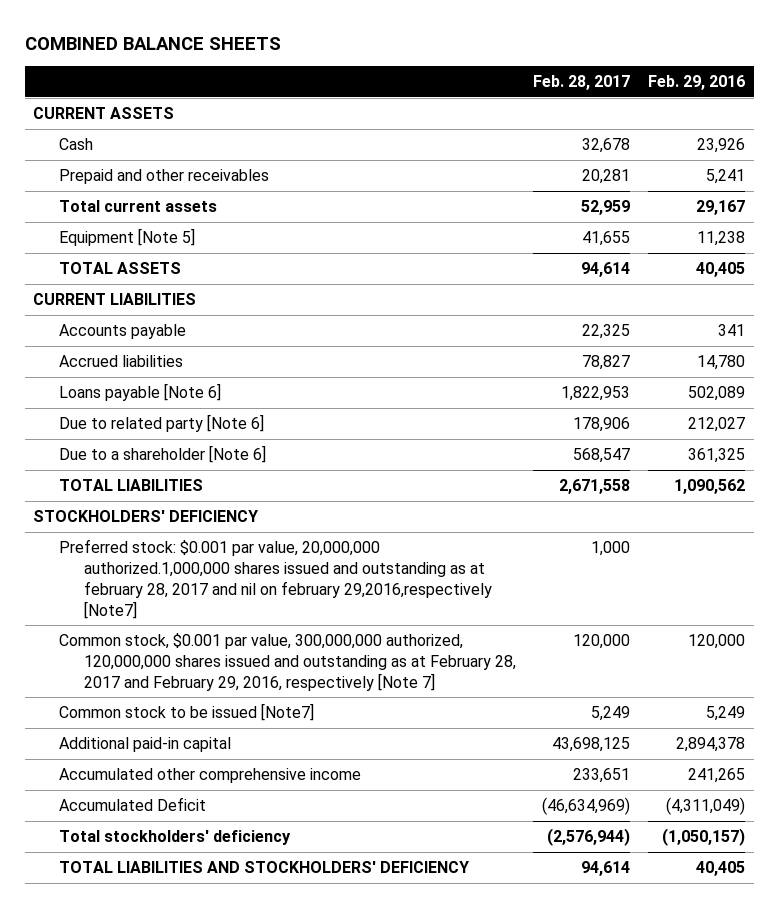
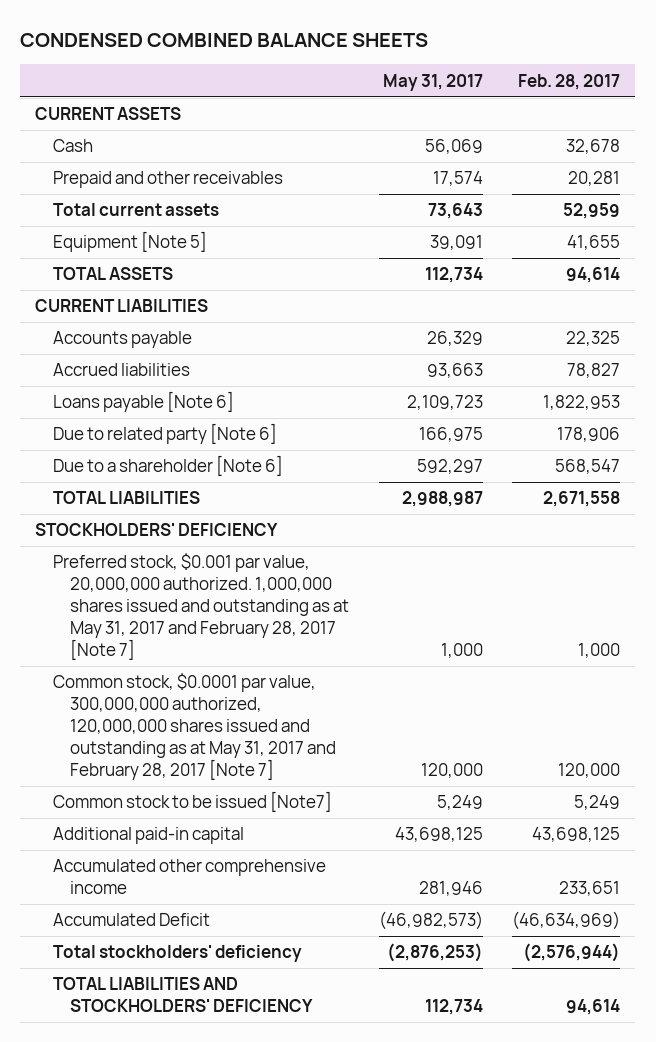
[24,36,281,50] COMBINED BALANCE SHEETS -> [20,33,429,48] CONDENSED COMBINED BALANCE SHEETS
[648,75,746,91] Feb. 29, 2016 -> none
none -> [382,73,483,91] May 31, 2017
[58,539,492,619] Preferred stock: $0.001 par value, 20,000,000 authorized.1,000,000 shares issued and outstanding as at february 28, 2017 and nil on february 29,2016,respectively [Note7] -> [52,553,350,660] Preferred stock, $0.001 par value, 20,000,000 authorized. 1,000,000 shares issued and outstanding as at May 31, 2017 and February 28, 2017 [Note 7]
[58,633,516,691] Common stock, $0.001 par value, 300,000,000 authorized, 120,000,000 shares issued and outstanding as at February 28, 2017 and February 29, 2016, respectively [Note 7] -> [52,673,337,780] Common stock, $0.0001 par value, 300,000,000 authorized, 120,000,000 shares issued and outstanding as at May 31, 2017 and February 28, 2017 [Note 7]

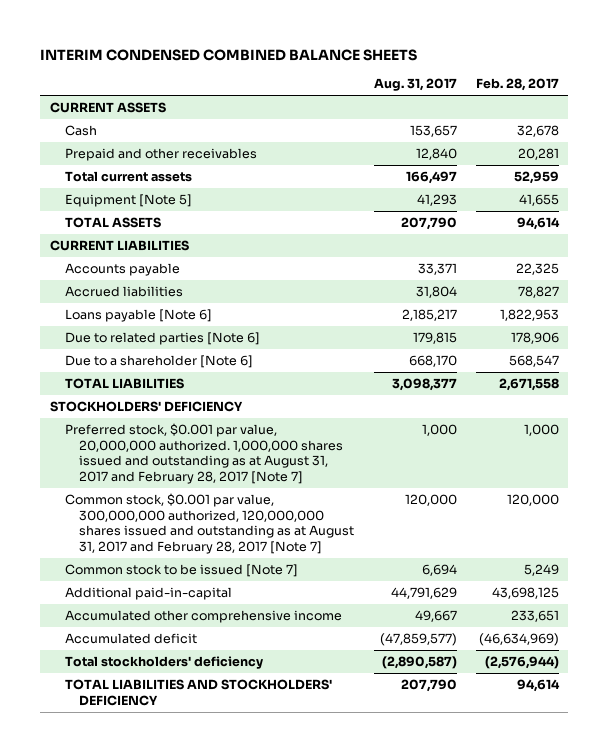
[20,33,429,48] CONDENSED COMBINED BALANCE SHEETS -> [40,48,418,61] INTERIM CONDENSED COMBINED BALANCE SHEETS
[382,73,483,91] May 31, 2017 -> none
none -> [373,78,457,92] Aug. 31, 2017
[52,423,277,445] Due to related party [Note 6] -> [64,332,260,346] Due to related parties [Note 6]
[52,553,350,660] Preferred stock, $0.001 par value, 20,000,000 authorized. 1,000,000 shares issued and outstanding as at May 31, 2017 and February 28, 2017 [Note 7] -> [64,423,344,484] Preferred stock, $0.001 par value, 20,000,000 authorized. 1,000,000 shares issued and outstanding as at August 31, 2017 and February 28, 2017 [Note 7]
[52,673,337,780] Common stock, $0.0001 par value, 300,000,000 authorized, 120,000,000 shares issued and outstanding as at May 31, 2017 and February 28, 2017 [Note 7] -> [64,493,355,554] Common stock, $0.001 par value, 300,000,000 authorized, 120,000,000 shares issued and outstanding as at August 31, 2017 and February 28, 2017 [Note 7]
[52,791,332,813] Common stock to be issued [Note7] -> [64,564,298,578] Common stock to be issued [Note 7]
[52,827,244,845] Additional paid-in capital -> [64,587,232,601] Additional paid-in-capital
[52,913,210,927] Accumulated Deficit -> [64,633,197,645] Accumulated deficit

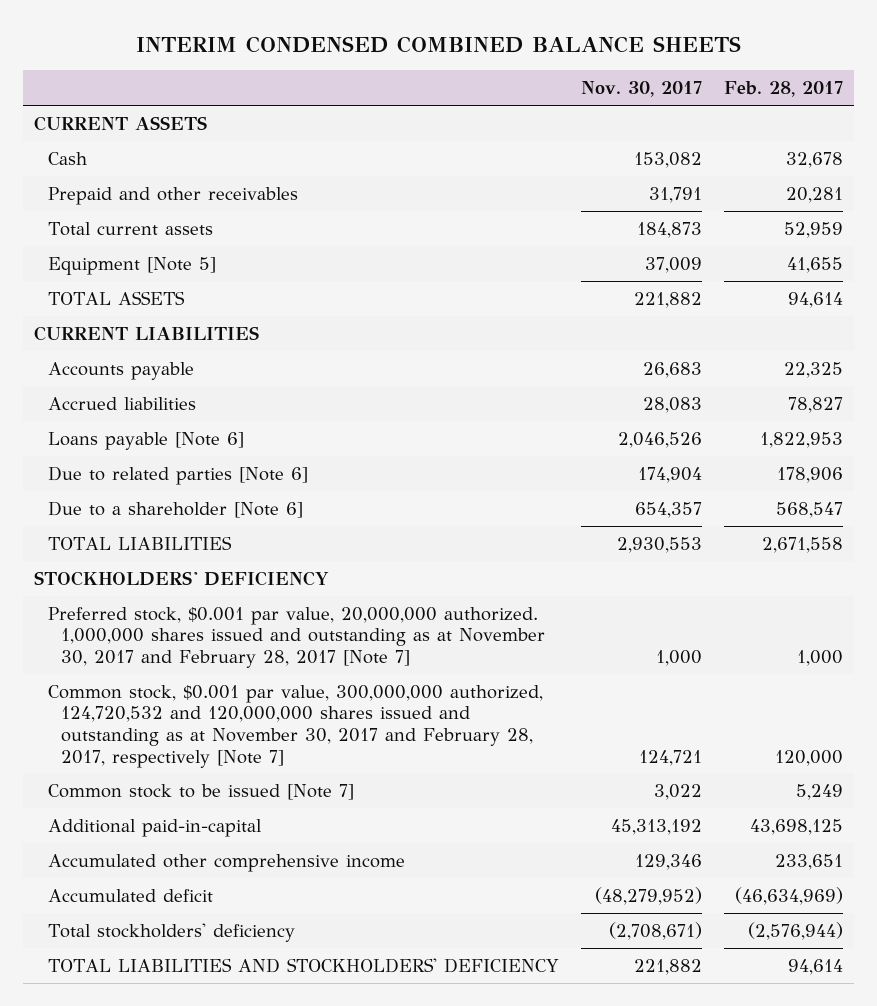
[373,78,457,92] Aug. 31, 2017 -> none
none -> [580,81,702,98] Nov. 30, 2017
[64,423,344,484] Preferred stock, $0.001 par value, 20,000,000 authorized. 1,000,000 shares issued and outstanding as at August 31, 2017 and February 28, 2017 [Note 7] -> [47,606,546,668] Preferred stock, $0.001 par value, 20,000,000 authorized. 1,000,000 shares issued and outstanding as at November 30, 2017 and February 28, 2017 [Note 7]
[64,493,355,554] Common stock, $0.001 par value, 300,000,000 authorized, 120,000,000 shares issued and outstanding as at August 31, 2017 and February 28, 2017 [Note 7] -> [47,684,543,768] Common stock, $0.001 par value, 300,000,000 authorized, 124,720,532 and 120,000,000 shares issued and outstanding as at November 30, 2017 and February 28, 2017, respectively [Note 7]

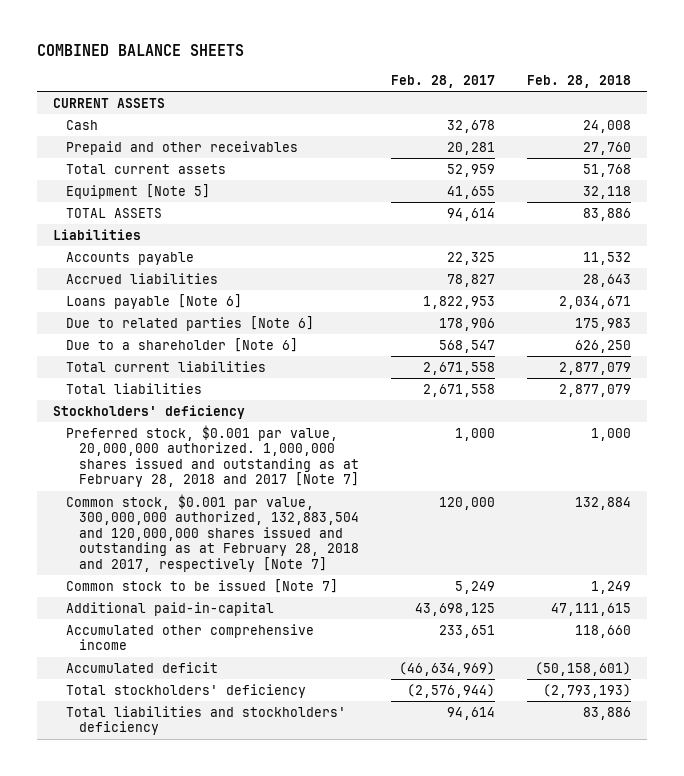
[135,35,741,53] INTERIM CONDENSED COMBINED BALANCE SHEETS -> [37,44,245,57] COMBINED BALANCE SHEETS
[580,81,702,98] Nov. 30, 2017 -> none
none -> [526,74,631,88] Feb. 28, 2018
[34,325,260,341] CURRENT LIABILITIES -> [53,228,142,240] Liabilities
none -> [66,360,267,372] Total current liabilities
[47,535,232,550] TOTAL LIABILITIES -> [66,382,203,394] Total liabilities
[34,570,330,586] STOCKHOLDERS' DEFICIENCY -> [53,404,246,419] Stockholders' deficiency
[47,606,546,668] Preferred stock, $0.001 par value, 20,000,000 authorized. 1,000,000 shares issued and outstanding as at November 30, 2017 and February 28, 2017 [Note 7] -> [66,424,360,488] Preferred stock, $0.001 par value, 20,000,000 authorized. 1,000,000 shares issued and outstanding as at February 28, 2018 and 2017 [Note 7]
[47,684,543,768] Common stock, $0.001 par value, 300,000,000 authorized, 124,720,532 and 120,000,000 shares issued and outstanding as at November 30, 2017 and February 28, 2017, respectively [Note 7] -> [66,493,360,572] Common stock, $0.001 par value, 300,000,000 authorized, 132,883,504 and 120,000,000 shares issued and outstanding as at February 28, 2018 and 2017, respectively [Note 7]
[47,957,559,973] TOTAL LIABILITIES AND STOCKHOLDERS' DEFICIENCY -> [66,705,347,736] Total liabilities and stockholders' deficiency

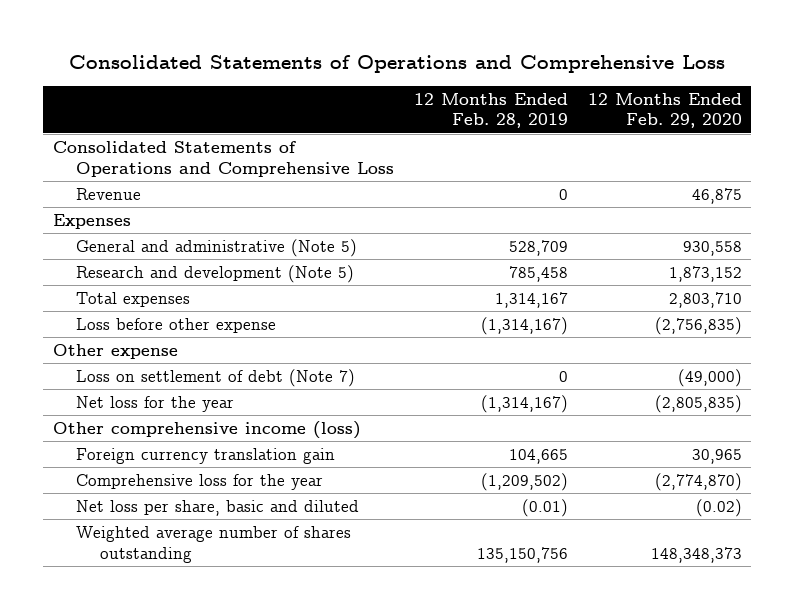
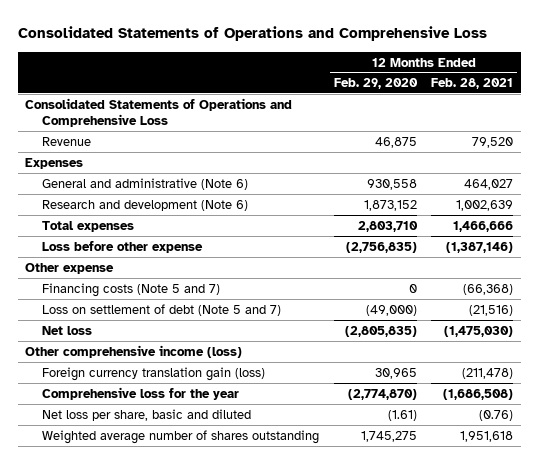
[413,92,568,129] 12 Months Ended Feb. 28, 2019 -> none
none -> [431,78,514,90] Feb. 28, 2021
[76,238,358,257] General and administrative (Note 5) -> [41,177,248,190] General and administrative (Note 6)
[76,264,355,283] Research and development (Note 5) -> [41,199,248,211] Research and development (Note 6)
none -> [41,282,220,297] Financing costs (Note 5 and 7)
[76,368,356,387] Loss on settlement of debt (Note 7) -> [41,303,281,316] Loss on settlement of debt (Note 5 and 7)
[76,395,235,412] Net loss for the year -> [41,325,92,335] Net loss
[76,447,336,464] Foreign currency translation gain -> [41,366,265,381] Foreign currency translation gain (loss)
[695,498,742,517] (0.02) -> [387,409,417,421] (1.61)
[650,546,742,563] 148,348,373 -> [360,430,417,442] 1,745,275

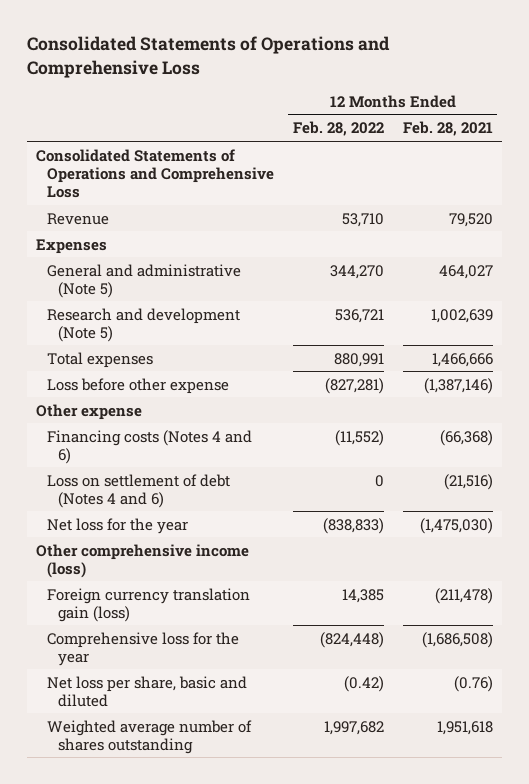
[333,78,418,90] Feb. 29, 2020 -> none
none -> [292,121,384,137] Feb. 28, 2022
[41,177,248,190] General and administrative (Note 6) -> [47,263,242,298] General and administrative (Note 5)
[41,199,248,211] Research and development (Note 6) -> [47,307,241,342] Research and development (Note 5)
[41,282,220,297] Financing costs (Note 5 and 7) -> [47,429,253,464] Financing costs (Notes 4 and 6)
[41,303,281,316] Loss on settlement of debt (Note 5 and 7) -> [47,473,231,508] Loss on settlement of debt (Notes 4 and 6)
[41,325,92,335] Net loss -> [47,517,189,534] Net loss for the year

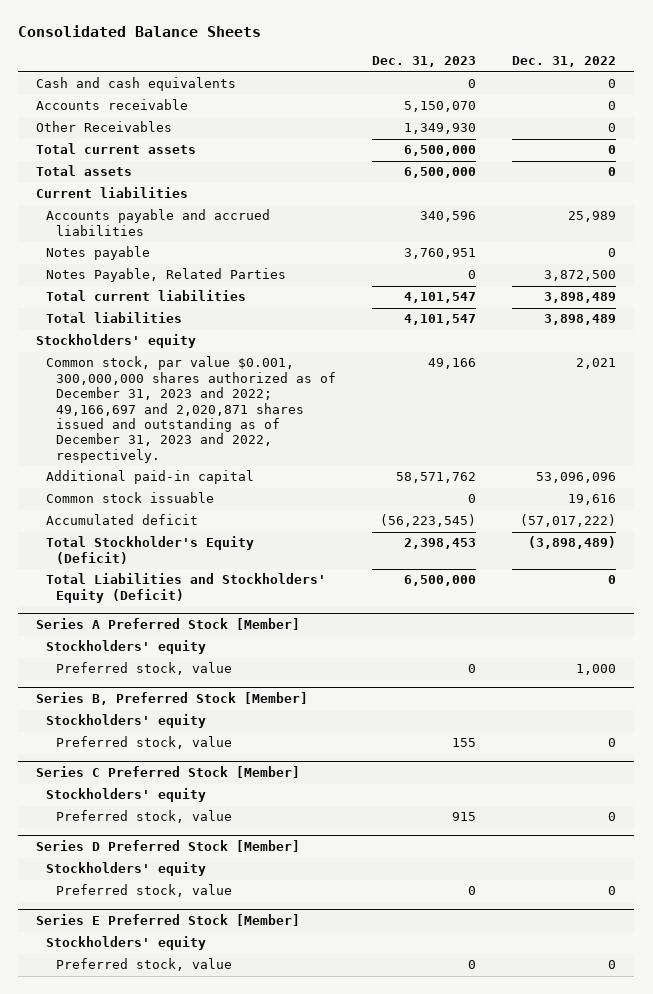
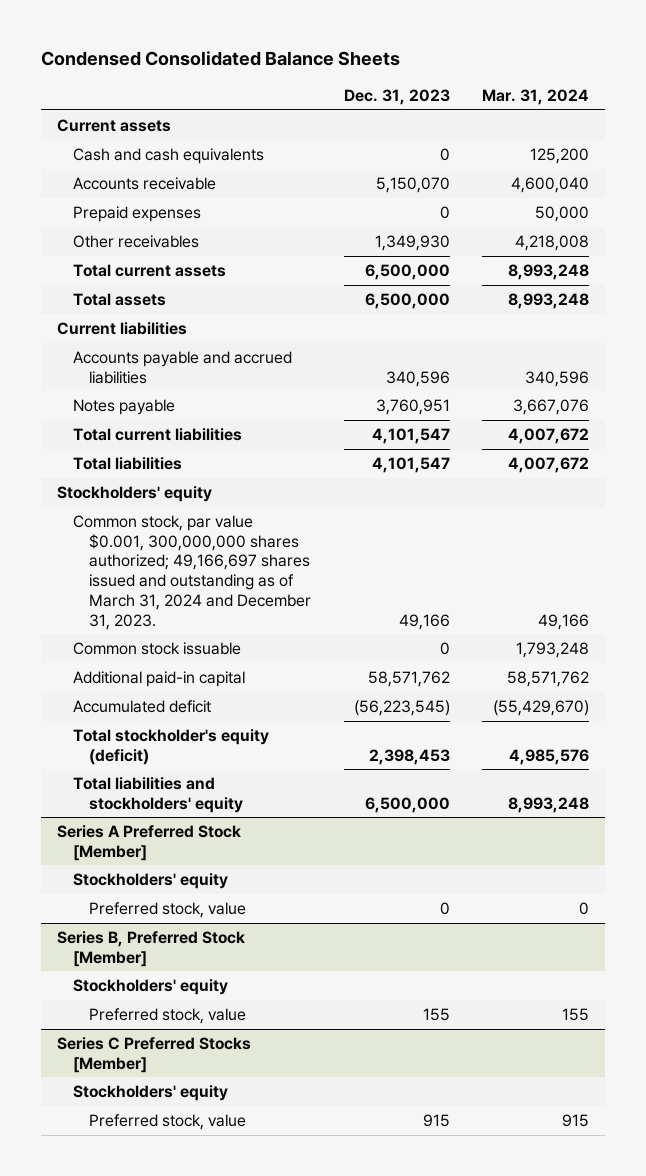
[18,25,262,38] Consolidated Balance Sheets -> [40,51,400,67] Condensed Consolidated Balance Sheets
[512,56,617,68] Dec. 31, 2022 -> none
none -> [482,89,590,106] Mar. 31, 2024
none -> [56,118,171,132] Current assets
none -> [72,205,201,222] Prepaid expenses
[36,121,173,133] Other Receivables -> [72,234,199,248] Other receivables
[46,268,287,283] Notes Payable, Related Parties -> none
[46,356,337,463] Common stock, par value $0.001, 300,000,000 shares authorized as of December 31, 2023 and 2022; 49,166,697 and 2,020,871 shares issued and outstanding as of December 31, 2023 and 2022, respectively. -> [72,514,312,630] Common stock, par value $0.001, 300,000,000 shares authorized; 49,166,697 shares issued and outstanding as of March 31, 2024 and December 31, 2023.
[46,470,255,485] Additional paid-in capital -> [72,670,245,687] Additional paid-in capital
[46,536,255,564] Total Stockholder's Equity (Deficit) -> [72,728,269,765] Total stockholder's equity (deficit)
[46,573,327,603] Total Liabilities and Stockholders' Equity (Deficit) -> [72,776,244,813] Total liabilities and stockholders' equity
[36,766,301,779] Series C Preferred Stock [Member] -> [56,1036,251,1073] Series C Preferred Stocks [Member]
[36,840,301,853] Series D Preferred Stock [Member] -> none
[46,862,207,877] Stockholders' equity -> none
[56,884,233,898] Preferred stock, value -> none
[36,914,301,927] Series E Preferred Stock [Member] -> none
[46,936,207,951] Stockholders' equity -> none
[56,958,233,972] Preferred stock, value -> none

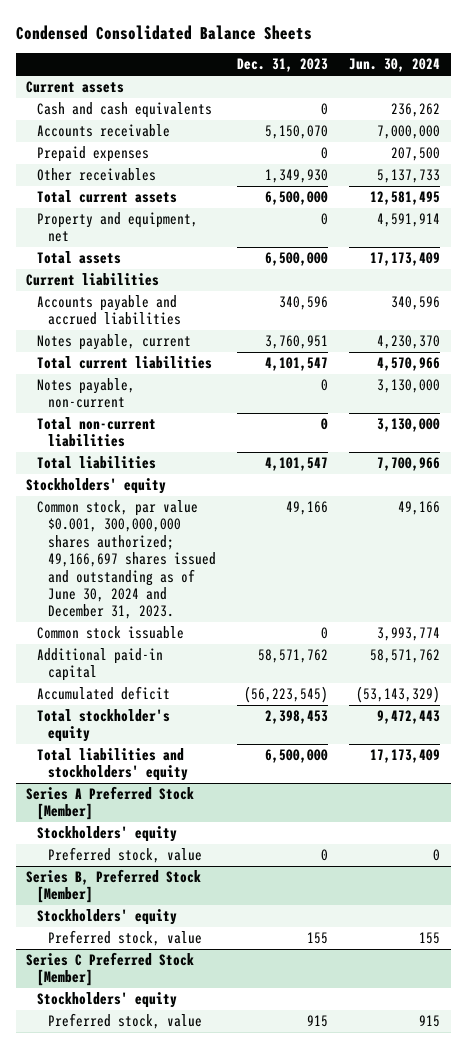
[482,89,590,106] Mar. 31, 2024 -> none
none -> [349,58,441,73] Jun. 30, 2024
none -> [36,212,198,243] Property and equipment, net
[72,398,175,415] Notes payable -> [36,334,191,351] Notes payable, current
none -> [36,378,135,409] Notes payable, non-current
none -> [36,417,156,448] Total non-current liabilities
[72,514,312,630] Common stock, par value $0.001, 300,000,000 shares authorized; 49,166,697 shares issued and outstanding as of March 31, 2024 and December 31, 2023. -> [36,500,216,620] Common stock, par value $0.001, 300,000,000 shares authorized; 49,166,697 shares issued and outstanding as of June 30, 2024 and December 31, 2023.
[72,728,269,765] Total stockholder's equity (deficit) -> [36,709,170,743] Total stockholder's equity
[56,1036,251,1073] Series C Preferred Stocks [Member] -> [26,952,195,987] Series C Preferred Stock [Member]

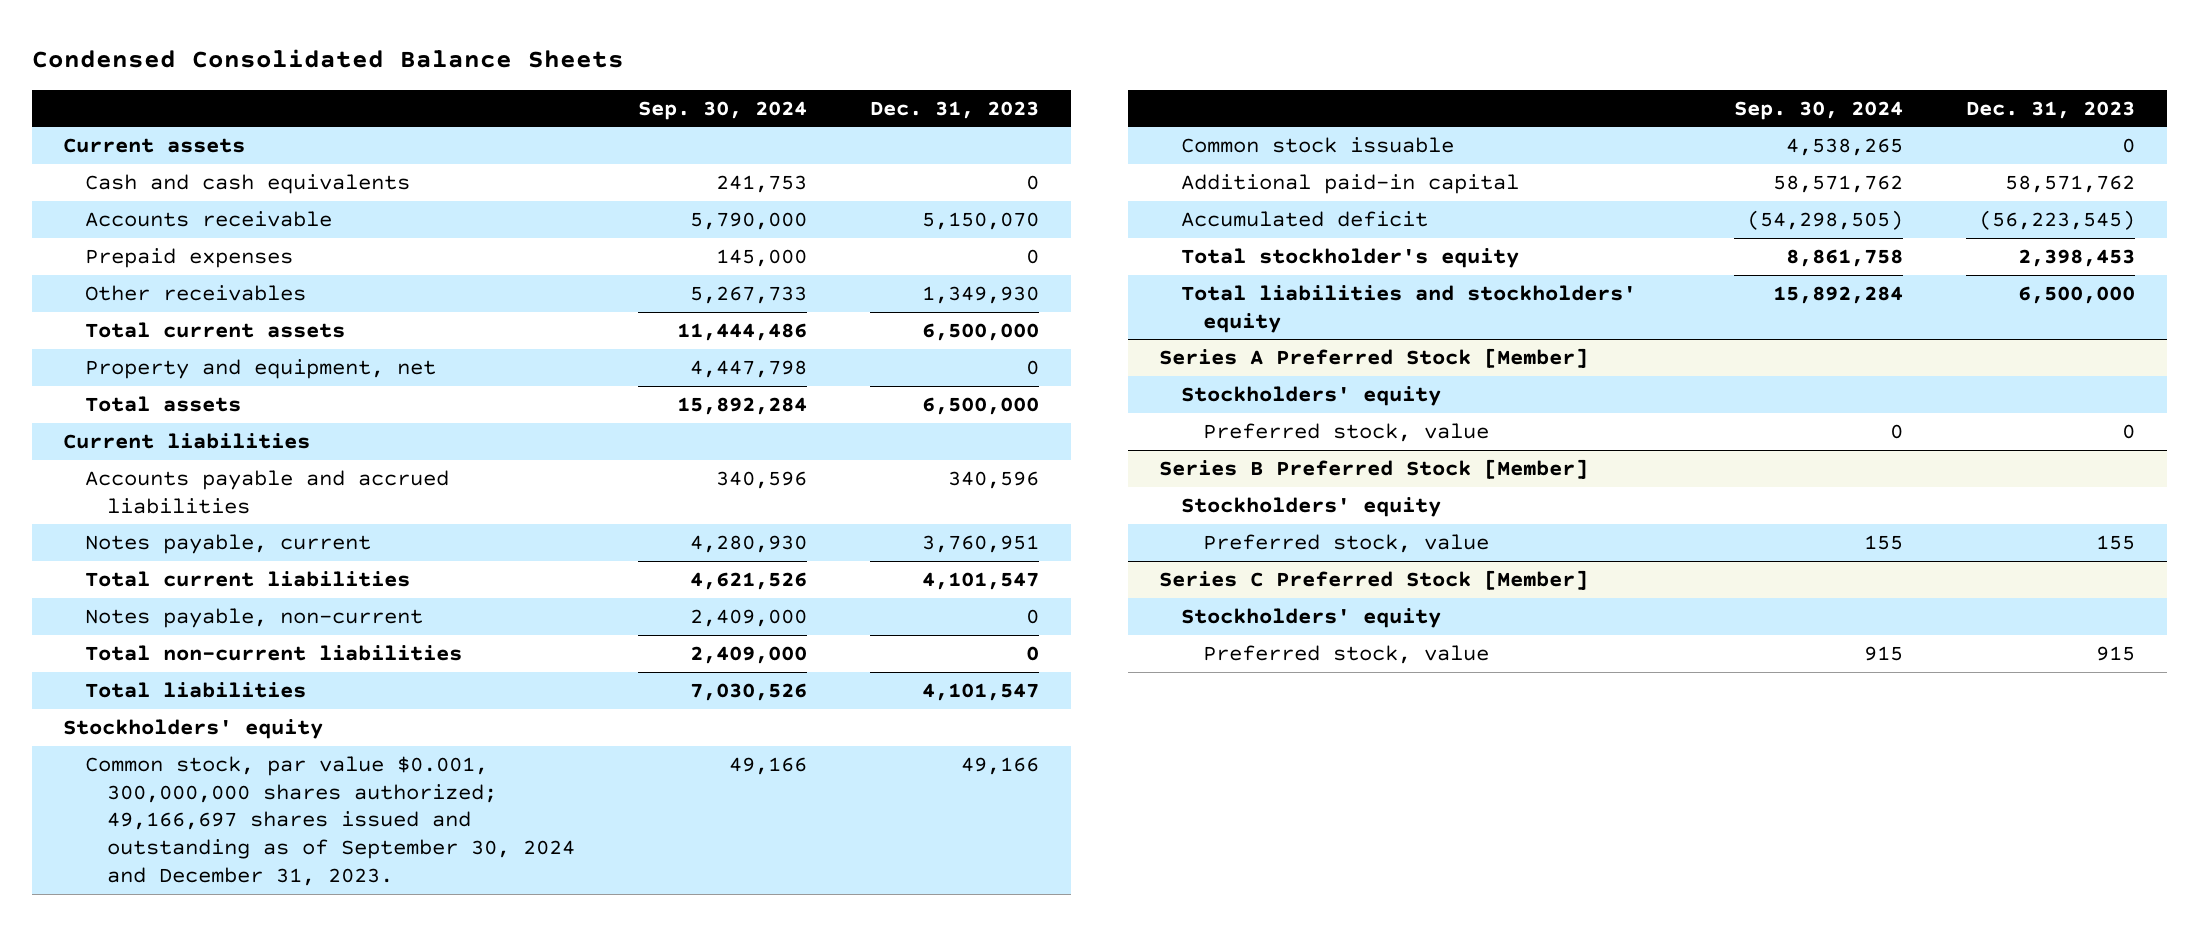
[349,58,441,73] Jun. 30, 2024 -> none
none -> [638,100,808,120] Sep. 30, 2024
[36,500,216,620] Common stock, par value $0.001, 300,000,000 shares authorized; 49,166,697 shares issued and outstanding as of June 30, 2024 and December 31, 2023. -> [85,756,576,886] Common stock, par value $0.001, 300,000,000 shares authorized; 49,166,697 shares issued and outstanding as of September 30, 2024 and December 31, 2023.
[26,869,202,904] Series B, Preferred Stock [Member] -> [1159,459,1589,480] Series B Preferred Stock [Member]

